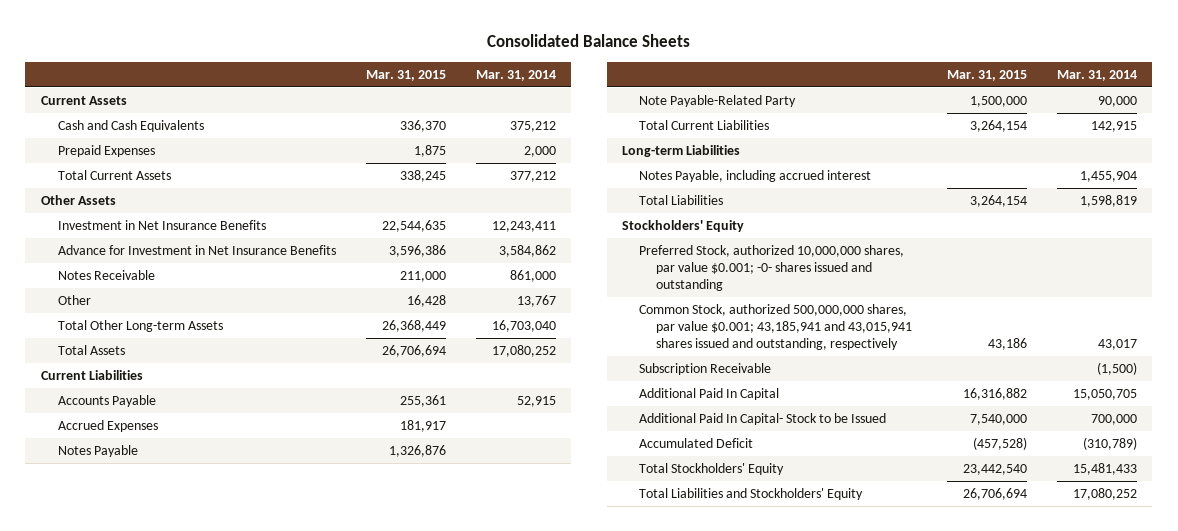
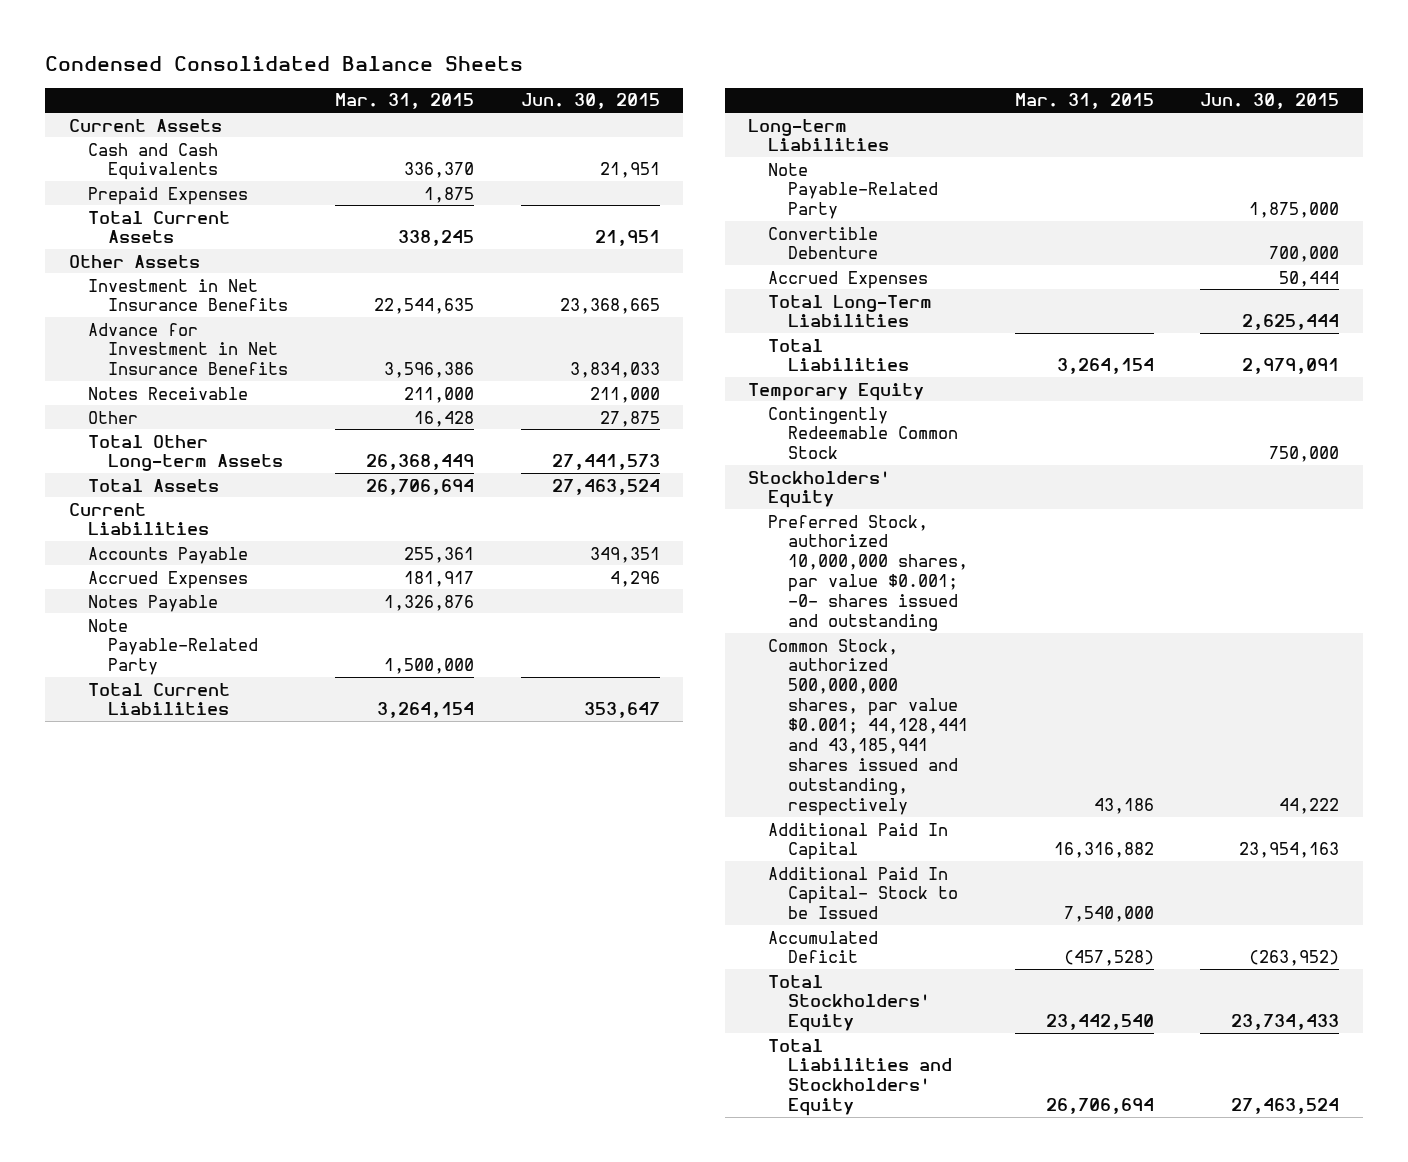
[486,34,690,48] Consolidated Balance Sheets -> [45,56,524,72] Condensed Consolidated Balance Sheets
[475,69,556,81] Mar. 31, 2014 -> none
none -> [520,93,660,110] Jun. 30, 2015
[638,170,871,183] Notes Payable, including accrued interest -> none
none -> [767,162,938,220] Note Payable-Related Party
none -> [767,226,878,260] Convertible Debenture
none -> [767,270,928,289] Accrued Expenses
none -> [767,294,932,328] Total Long-Term Liabilities
none -> [748,382,925,401] Temporary Equity
none -> [767,406,958,460] Contingently Redeemable Common Stock
[638,363,771,376] Subscription Receivable -> none
[638,304,912,351] Common Stock, authorized 500,000,000 shares, par value $0.001; 43,185,941 and 43,015,941 shares issued and outstanding, respectively -> [767,638,968,816] Common Stock, authorized 500,000,000 shares, par value $0.001; 44,128,441 and 43,185,941 shares issued and outstanding, respectively

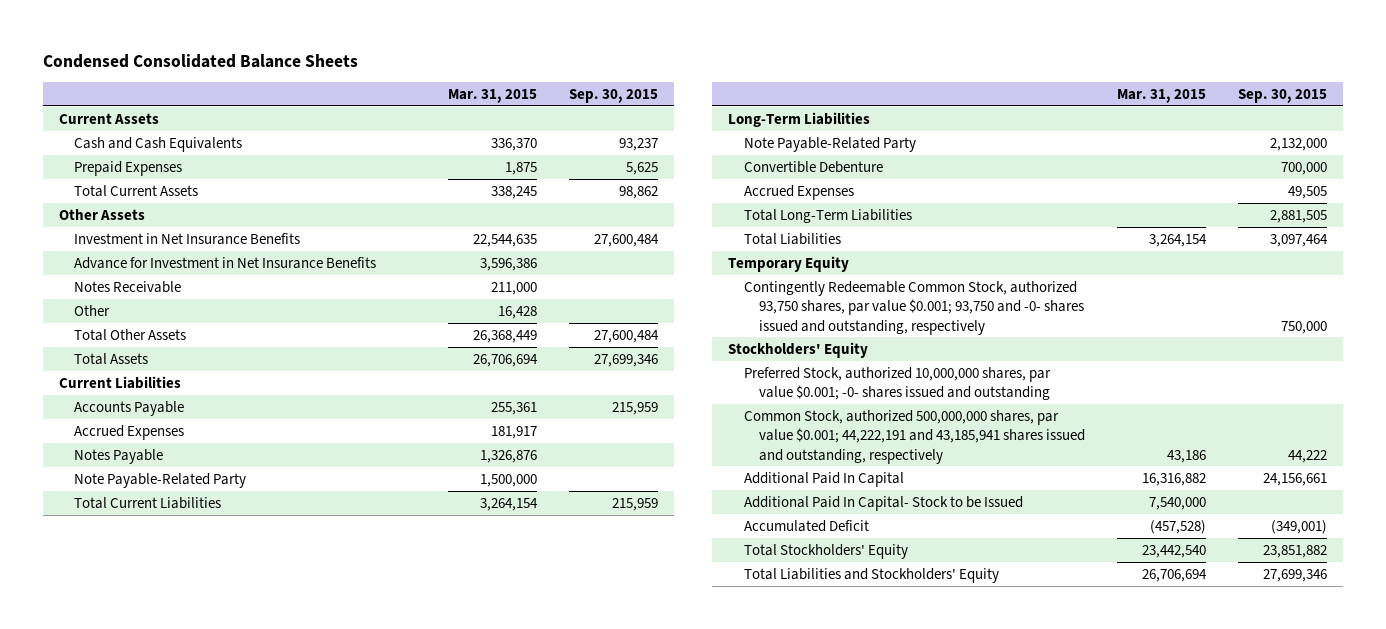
[520,93,660,110] Jun. 30, 2015 -> none
none -> [568,88,658,103] Sep. 30, 2015
[88,434,284,472] Total Other Long-term Assets -> [74,328,187,341] Total Other Assets
[748,118,889,152] Long-term Liabilities -> [728,111,871,127] Long-Term Liabilities
[767,406,958,460] Contingently Redeemable Common Stock -> [743,280,1084,335] Contingently Redeemable Common Stock, authorized 93,750 shares, par value $0.001; 93,750 and -0- shares issued and outstanding, respectively
[767,638,968,816] Common Stock, authorized 500,000,000 shares, par value $0.001; 44,128,441 and 43,185,941 shares issued and outstanding, respectively -> [743,409,1085,464] Common Stock, authorized 500,000,000 shares, par value $0.001; 44,222,191 and 43,185,941 shares issued and outstanding, respectively

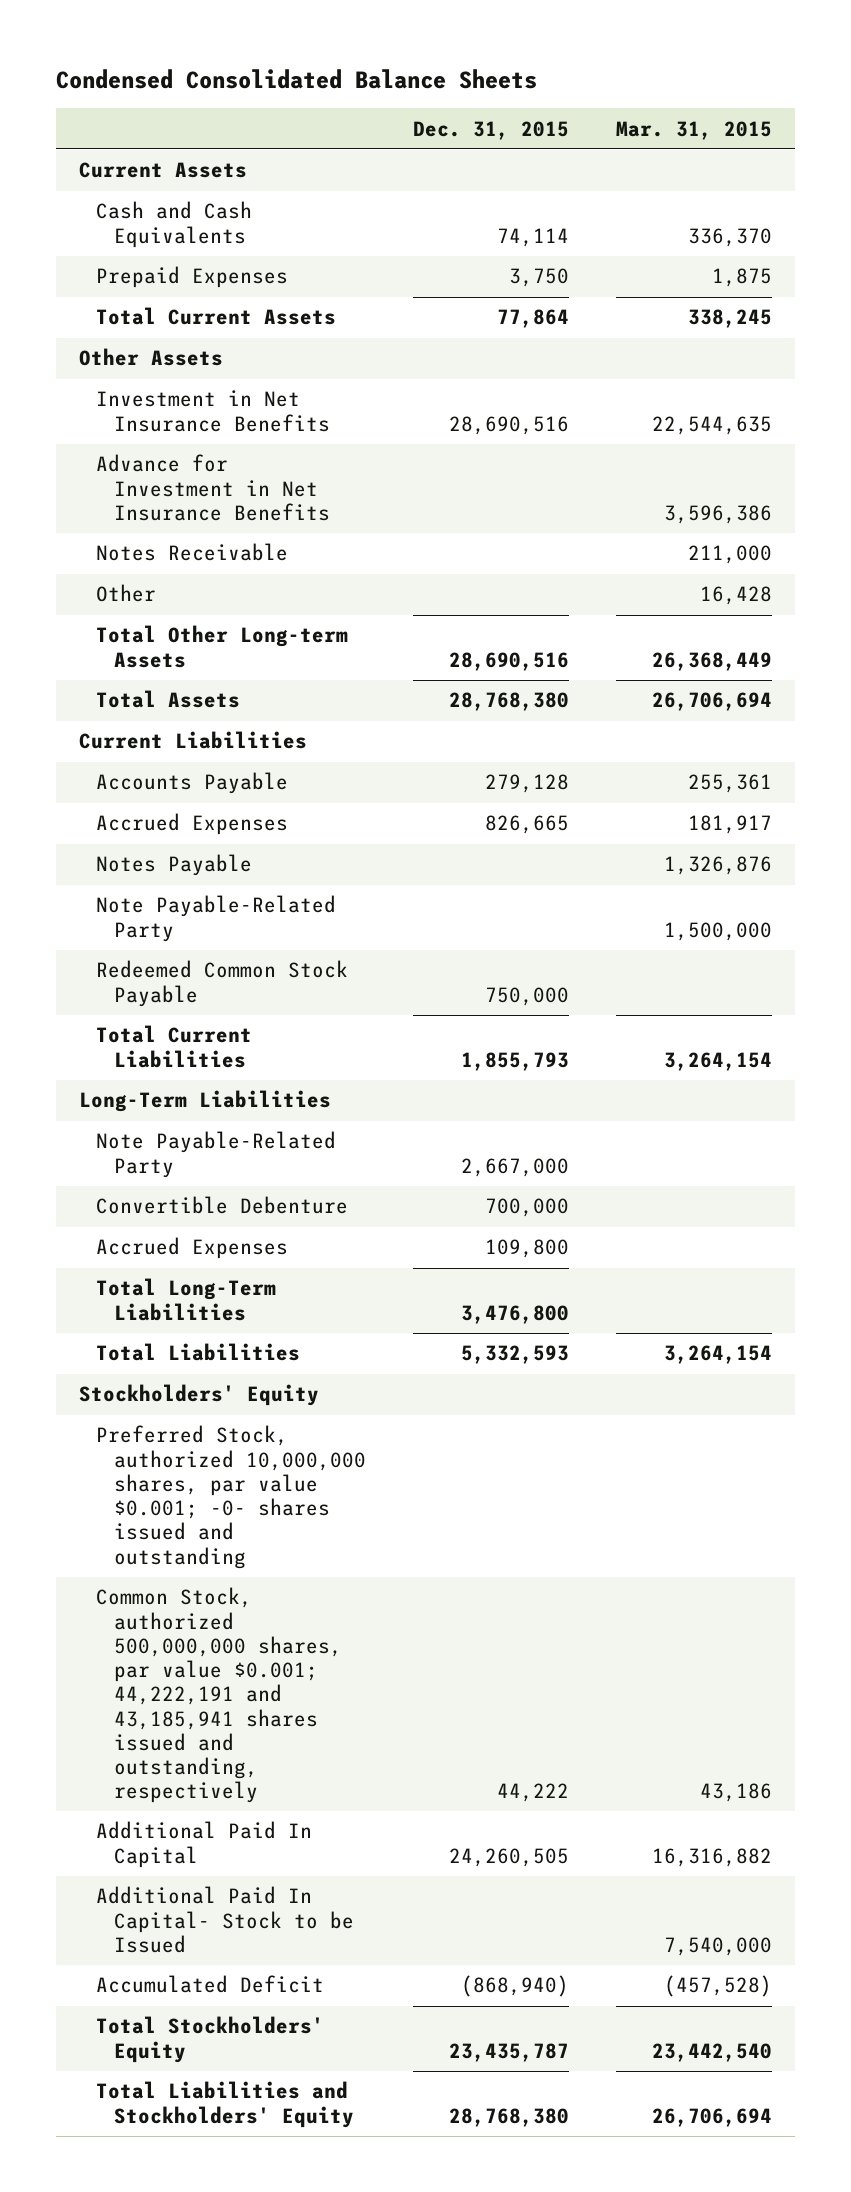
[568,88,658,103] Sep. 30, 2015 -> none
none -> [412,120,569,140] Dec. 31, 2015
[74,328,187,341] Total Other Assets -> [96,625,349,668] Total Other Long-term Assets
none -> [96,960,349,1007] Redeemed Common Stock Payable
[728,255,850,272] Temporary Equity -> none
[743,280,1084,335] Contingently Redeemable Common Stock, authorized 93,750 shares, par value $0.001; 93,750 and -0- shares issued and outstanding, respectively -> none

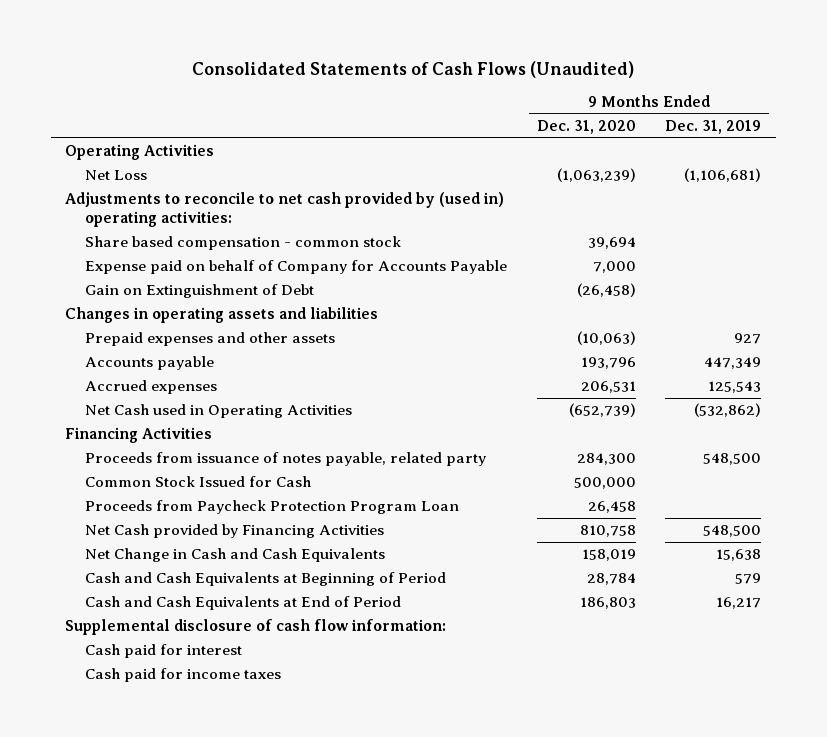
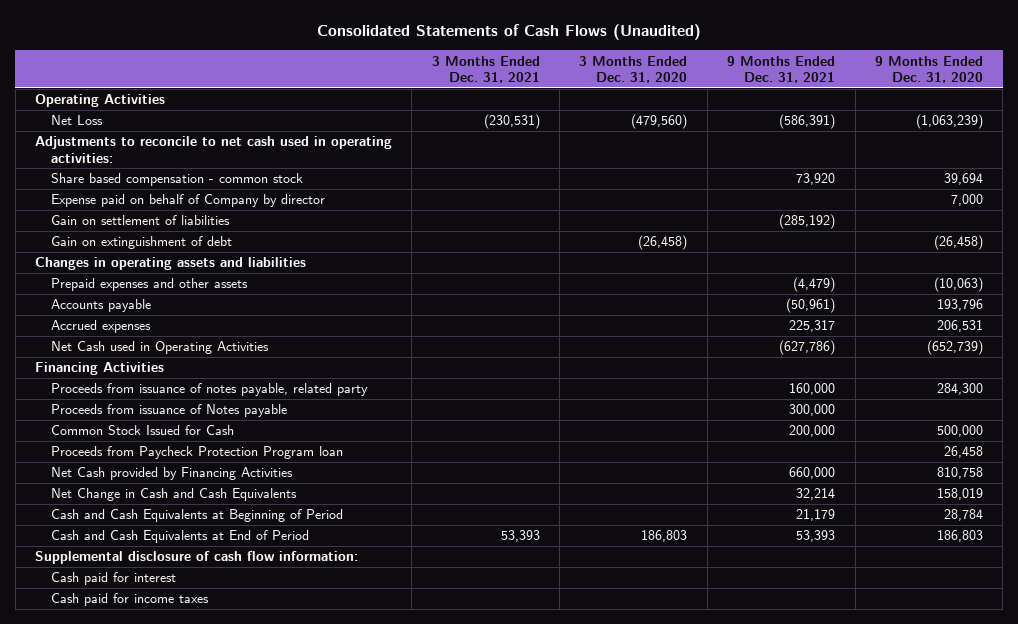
[665,120,762,135] Dec. 31, 2019 -> none
none -> [431,55,540,83] 3 Months Ended Dec. 31, 2021
none -> [579,55,688,83] 3 Months Ended Dec. 31, 2020
none -> [727,55,836,83] 9 Months Ended Dec. 31, 2021
[65,192,505,227] Adjustments to reconcile to net cash provided by (used in) operating activities: -> [34,136,392,163] Adjustments to reconcile to net cash used in operating activities:
[85,260,508,275] Expense paid on behalf of Company for Accounts Payable -> [50,194,325,208] Expense paid on behalf of Company by director
none -> [50,215,230,226] Gain on settlement of liabilities
[85,284,315,299] Gain on Extinguishment of Debt -> [50,236,232,250] Gain on extinguishment of debt
none -> [50,404,287,418] Proceeds from issuance of Notes payable
[85,500,460,515] Proceeds from Paycheck Protection Program Loan -> [50,446,343,460] Proceeds from Paycheck Protection Program loan

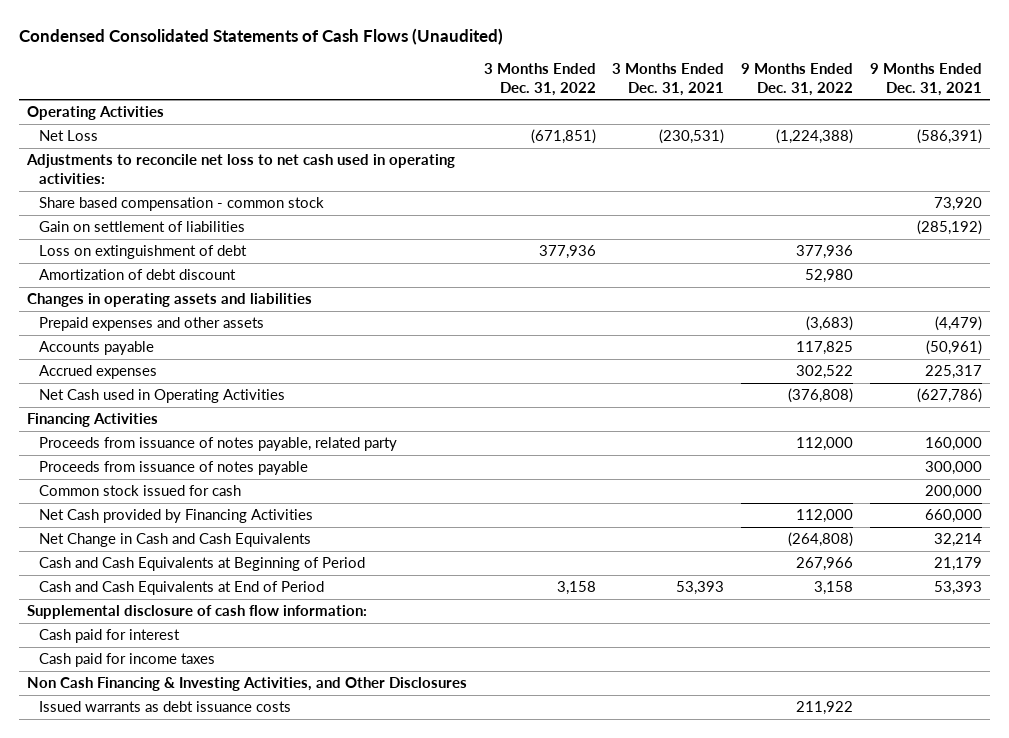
[316,24,701,41] Consolidated Statements of Cash Flows (Unaudited) -> [18,27,503,45] Condensed Consolidated Statements of Cash Flows (Unaudited)
[579,55,688,83] 3 Months Ended Dec. 31, 2020 -> none
[874,55,983,83] 9 Months Ended Dec. 31, 2020 -> none
none -> [483,63,596,97] 3 Months Ended Dec. 31, 2022
none -> [740,63,853,97] 9 Months Ended Dec. 31, 2022
[34,136,392,163] Adjustments to reconcile to net cash used in operating activities: -> [25,154,455,185] Adjustments to reconcile net loss to net cash used in operating activities:
[50,194,325,208] Expense paid on behalf of Company by director -> none
[50,236,232,250] Gain on extinguishment of debt -> [38,245,247,260] Loss on extinguishment of debt
none -> [38,269,236,281] Amortization of debt discount
[50,446,343,460] Proceeds from Paycheck Protection Program loan -> none
[50,404,287,418] Proceeds from issuance of Notes payable -> [38,461,308,476] Proceeds from issuance of notes payable
[50,425,234,436] Common Stock Issued for Cash -> [38,485,241,497] Common stock issued for cash
none -> [26,677,467,692] Non Cash Financing & Investing Activities, and Other Disclosures
none -> [38,701,291,713] Issued warrants as debt issuance costs

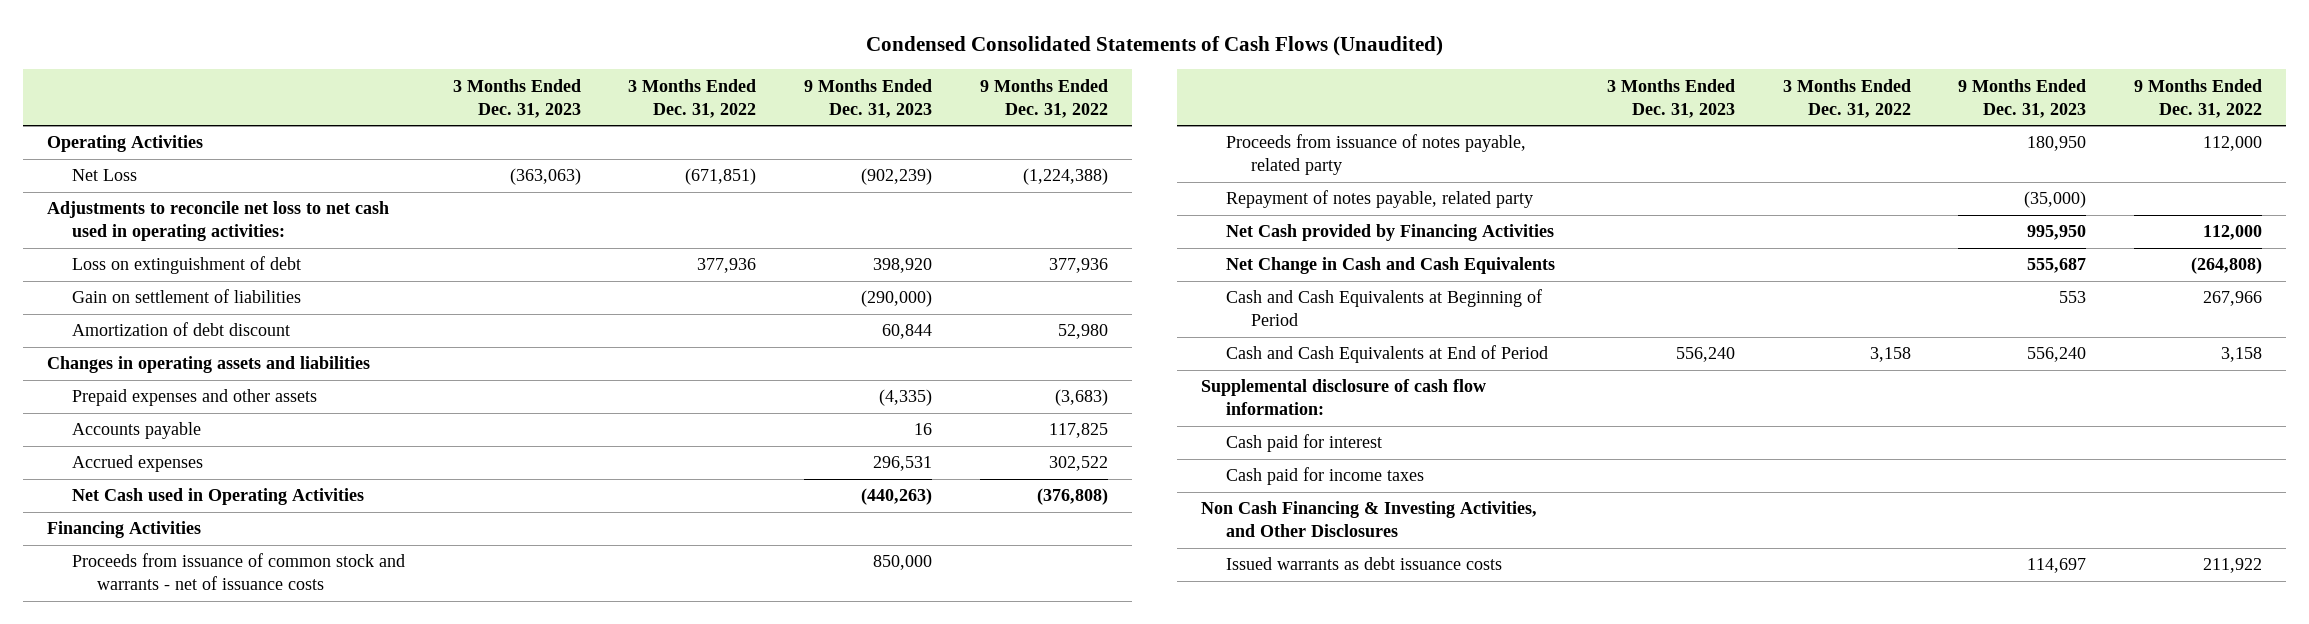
[612,63,725,97] 3 Months Ended Dec. 31, 2021 -> none
[869,63,982,97] 9 Months Ended Dec. 31, 2021 -> none
none -> [452,78,581,118] 3 Months Ended Dec. 31, 2023
none -> [804,78,933,118] 9 Months Ended Dec. 31, 2023
[38,197,324,212] Share based compensation - common stock -> none
[38,221,245,233] Gain on settlement of liabilities -> [71,289,301,304] Gain on settlement of liabilities
none -> [71,553,405,591] Proceeds from issuance of common stock and warrants - net of issuance costs
[38,461,308,476] Proceeds from issuance of notes payable -> none
[38,485,241,497] Common stock issued for cash -> none
none -> [1226,190,1534,209] Repayment of notes payable, related party

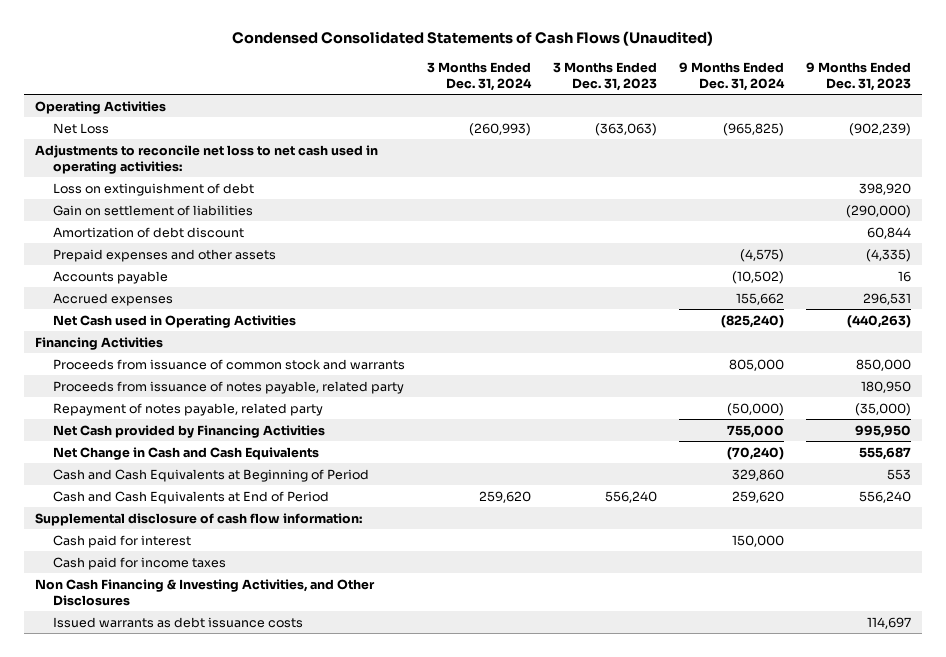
[628,78,757,118] 3 Months Ended Dec. 31, 2022 -> none
[979,78,1108,118] 9 Months Ended Dec. 31, 2022 -> none
none -> [426,61,532,91] 3 Months Ended Dec. 31, 2024
none -> [678,61,785,91] 9 Months Ended Dec. 31, 2024
[46,356,370,374] Changes in operating assets and liabilities -> none
[71,553,405,591] Proceeds from issuance of common stock and warrants - net of issuance costs -> [52,358,405,370] Proceeds from issuance of common stock and warrants

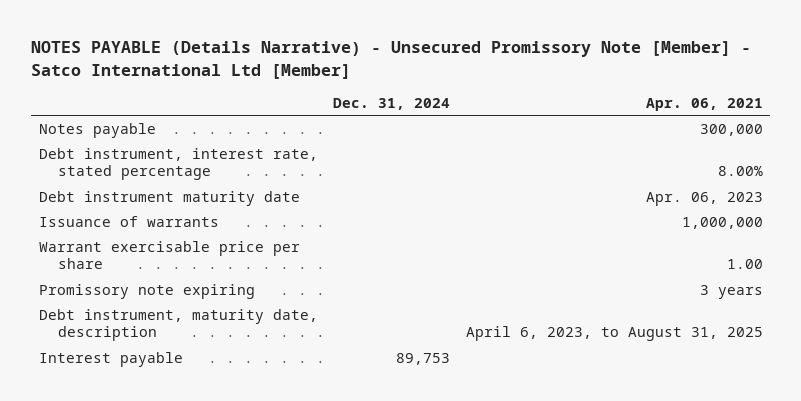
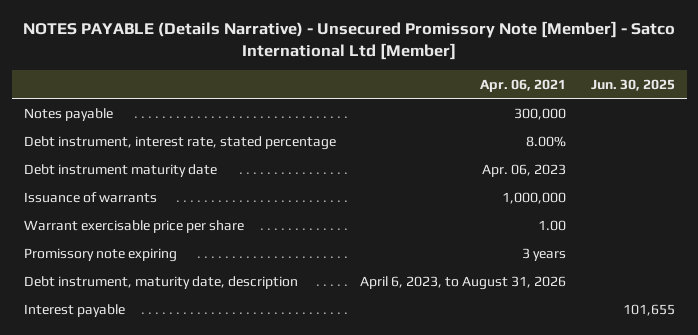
[333,97,451,110] Dec. 31, 2024 -> none
none -> [590,78,675,91] Jun. 30, 2025
[465,326,763,342] April 6, 2023, to August 31, 2025 -> [360,275,567,290] April 6, 2023, to August 31, 2026

